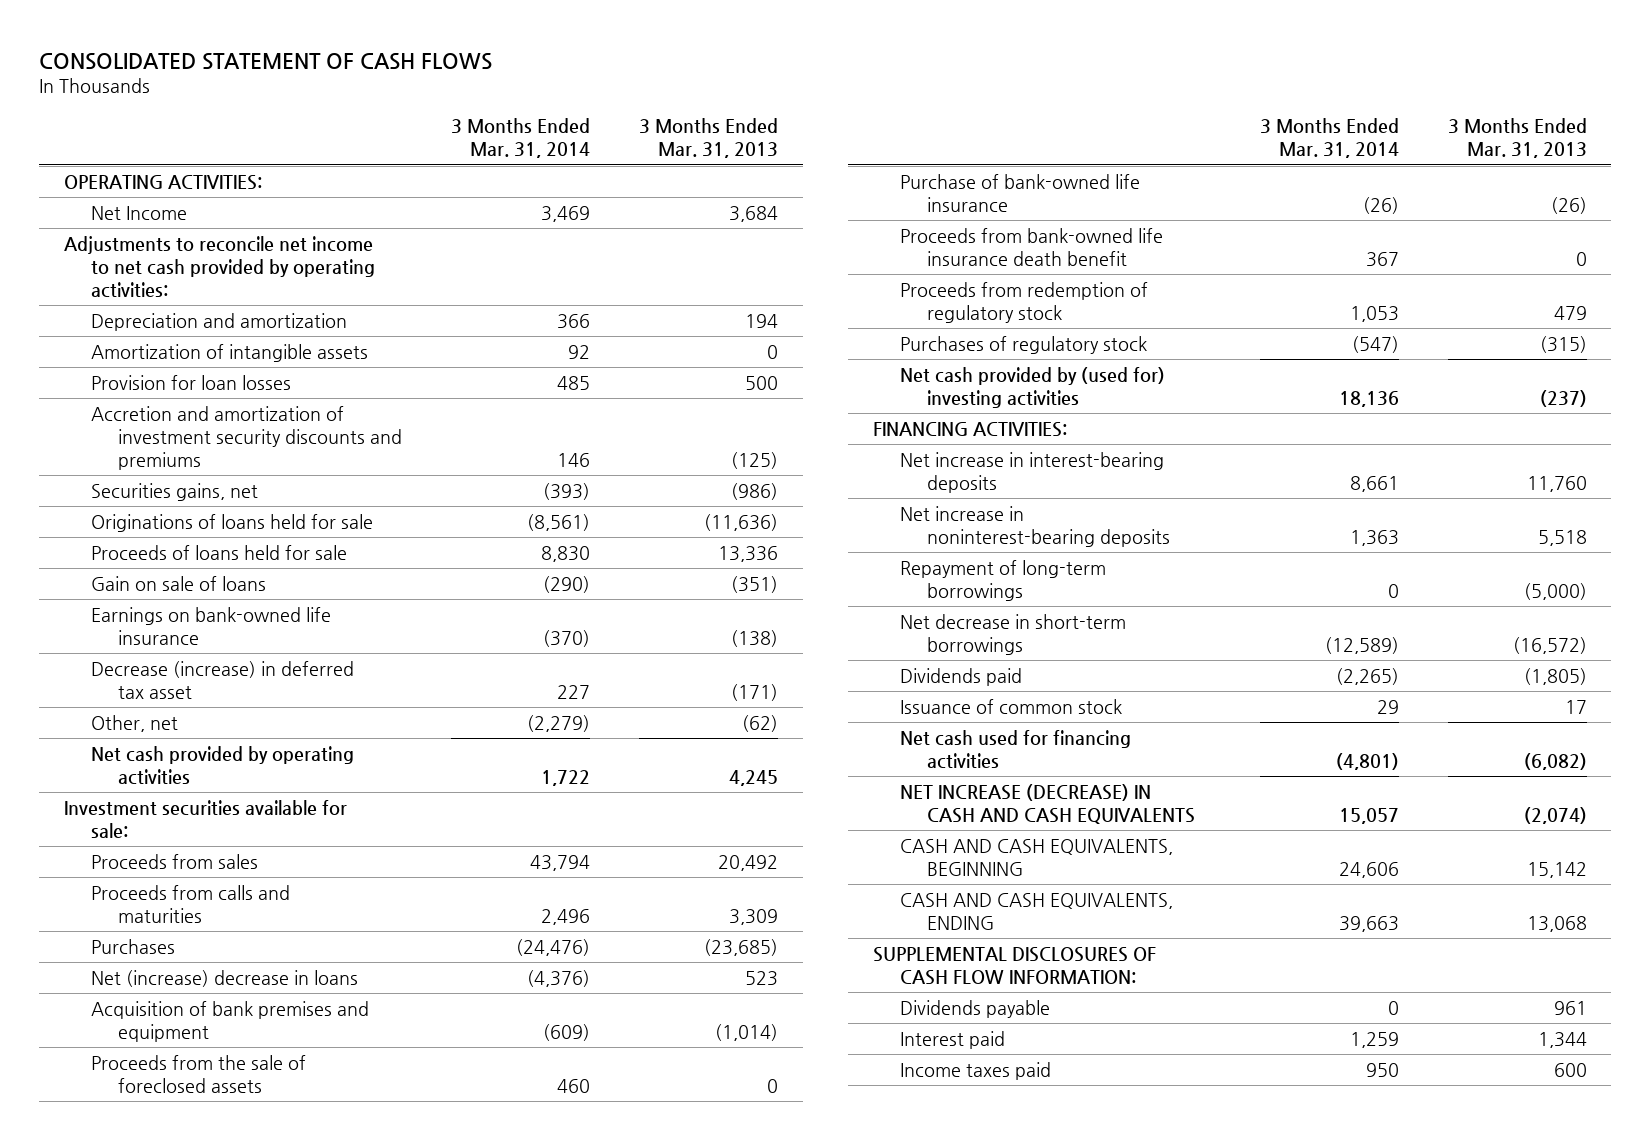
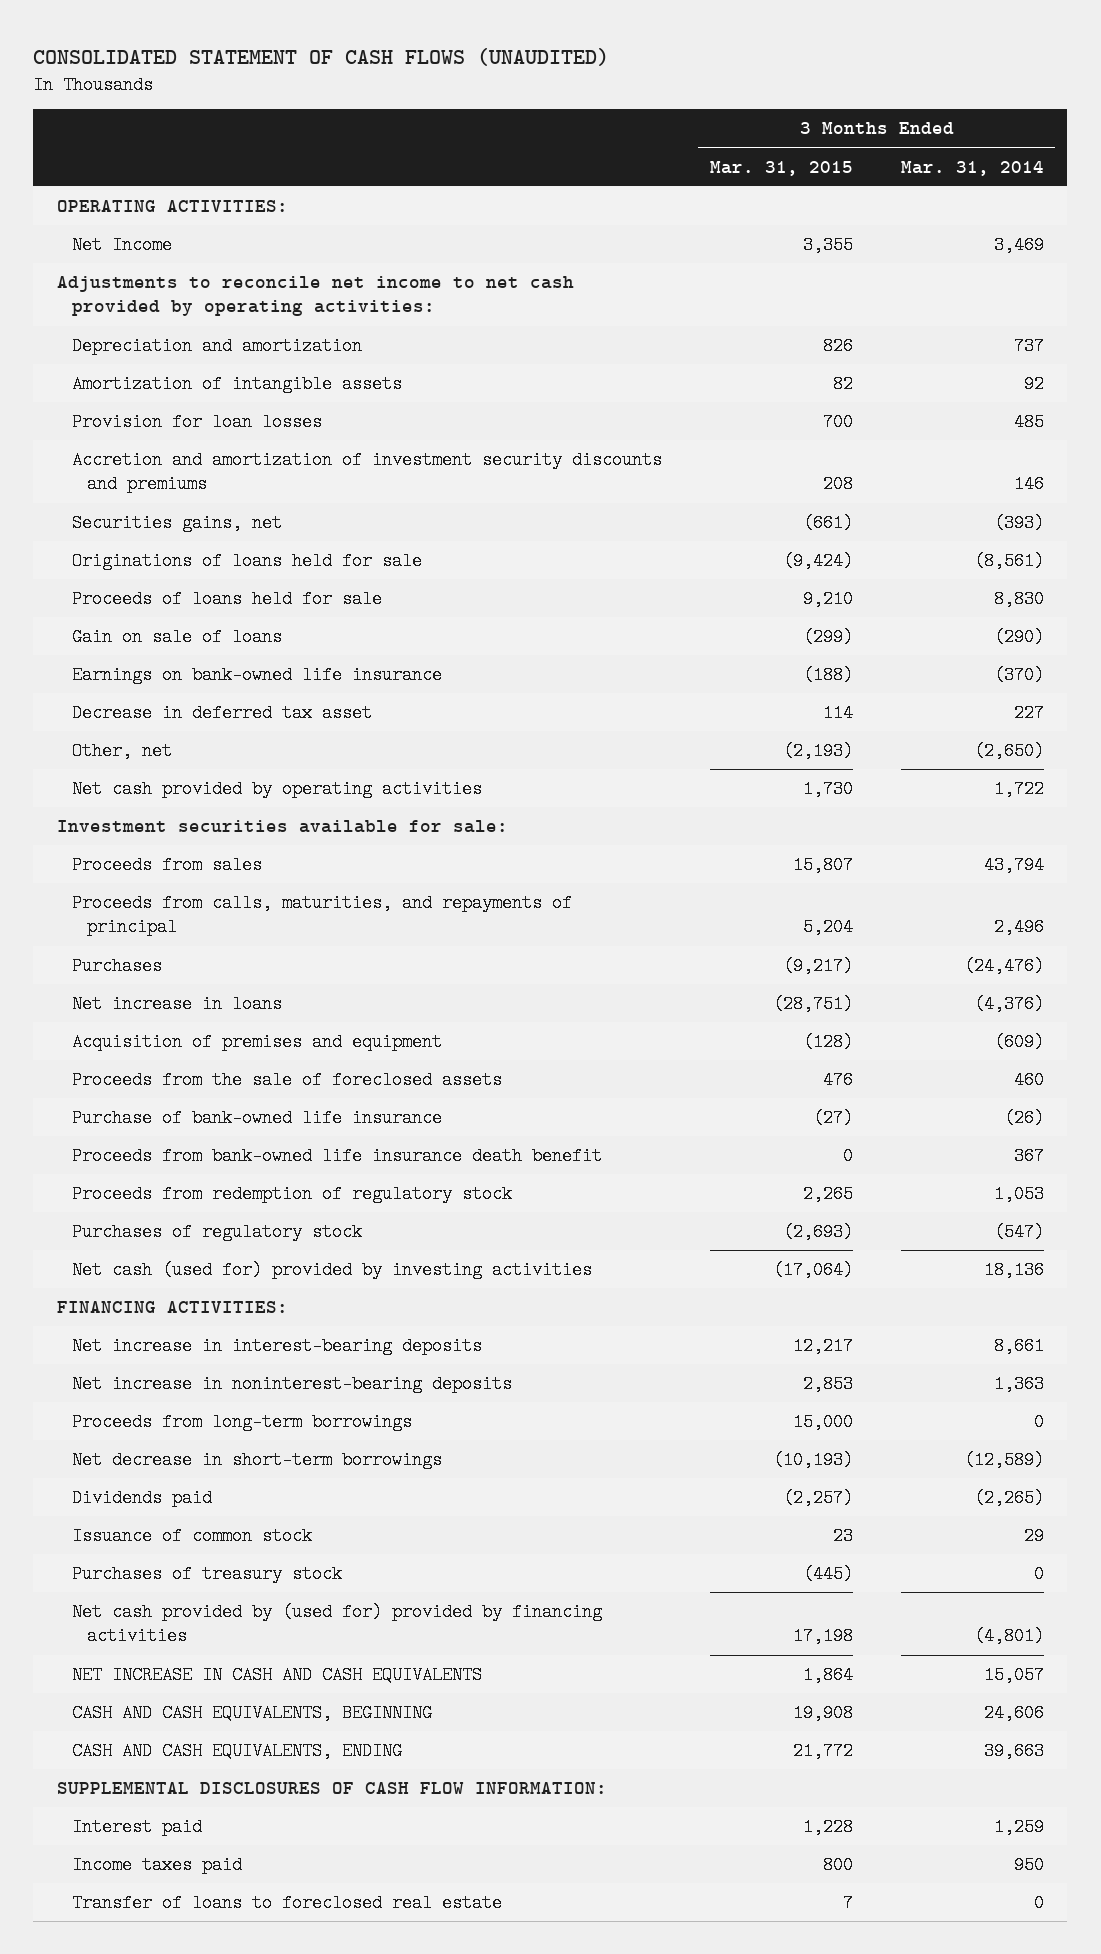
[39,52,493,70] CONSOLIDATED STATEMENT OF CASH FLOWS -> [33,47,610,66] CONSOLIDATED STATEMENT OF CASH FLOWS (UNAUDITED)
[639,118,779,159] 3 Months Ended Mar. 31, 2013 -> none
none -> [709,160,853,176] Mar. 31, 2015
[557,313,591,329] 366 -> [1013,337,1044,356] 737
[91,660,355,699] Decrease (increase) in deferred tax asset -> [72,704,373,723] Decrease in deferred tax asset
[527,714,591,732] (2,279) -> [973,742,1044,761] (2,650)
[91,884,291,923] Proceeds from calls and maturities -> [72,894,573,937] Proceeds from calls, maturities, and repayments of principal
[91,969,359,987] Net (increase) decrease in loans -> [72,995,283,1014] Net increase in loans
[91,1000,370,1042] Acquisition of bank premises and equipment -> [72,1033,443,1052] Acquisition of premises and equipment
[899,366,1165,408] Net cash provided by (used for) investing activities -> [72,1261,593,1280] Net cash (used for) provided by investing activities
[899,559,1106,601] Repayment of long-term borrowings -> none
none -> [72,1413,413,1432] Proceeds from long-term borrowings
none -> [72,1565,343,1584] Purchases of treasury stock
[899,729,1131,769] Net cash used for financing activities -> [72,1603,603,1646] Net cash provided by (used for) provided by financing activities
[899,783,1195,824] NET INCREASE (DECREASE) IN CASH AND CASH EQUIVALENTS -> [72,1666,483,1685] NET INCREASE IN CASH AND CASH EQUIVALENTS
[899,999,1050,1018] Dividends payable -> none
none -> [72,1894,503,1913] Transfer of loans to foreclosed real estate

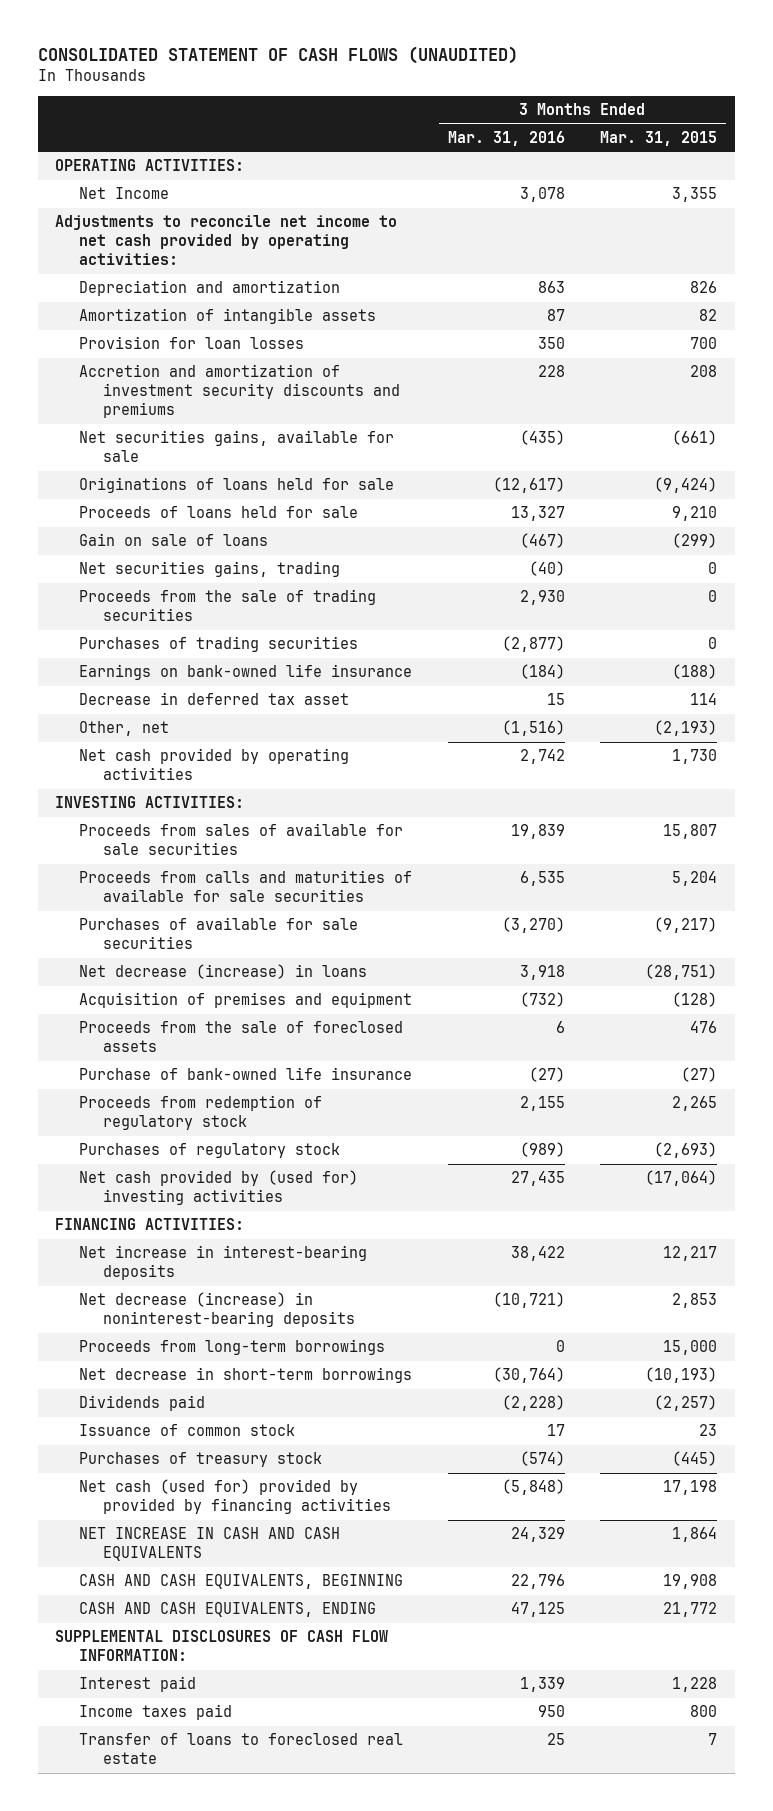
[900,160,1044,176] Mar. 31, 2014 -> none
none -> [447,130,565,146] Mar. 31, 2016
[72,514,283,533] Securities gains, net -> [79,430,395,463] Net securities gains, available for sale
none -> [79,561,341,578] Net securities gains, trading
none -> [79,589,377,622] Proceeds from the sale of trading securities
none -> [79,636,359,653] Purchases of trading securities
[57,820,509,834] Investment securities available for sale: -> none
none -> [55,796,245,809] INVESTING ACTIVITIES:
[72,856,263,875] Proceeds from sales -> [79,823,404,856] Proceeds from sales of available for sale securities
[72,894,573,937] Proceeds from calls, maturities, and repayments of principal -> [79,870,413,903] Proceeds from calls and maturities of available for sale securities
[72,957,163,976] Purchases -> [79,917,359,950] Purchases of available for sale securities
[72,995,283,1014] Net increase in loans -> [79,964,368,980] Net decrease (increase) in loans
[72,1147,603,1166] Proceeds from bank-owned life insurance death benefit -> none
[72,1261,593,1280] Net cash (used for) provided by investing activities -> [79,1170,359,1206] Net cash provided by (used for) investing activities
[72,1375,513,1394] Net increase in noninterest-bearing deposits -> [79,1292,356,1328] Net decrease (increase) in noninterest-bearing deposits
[72,1603,603,1646] Net cash provided by (used for) provided by financing activities -> [79,1479,392,1515] Net cash (used for) provided by provided by financing activities

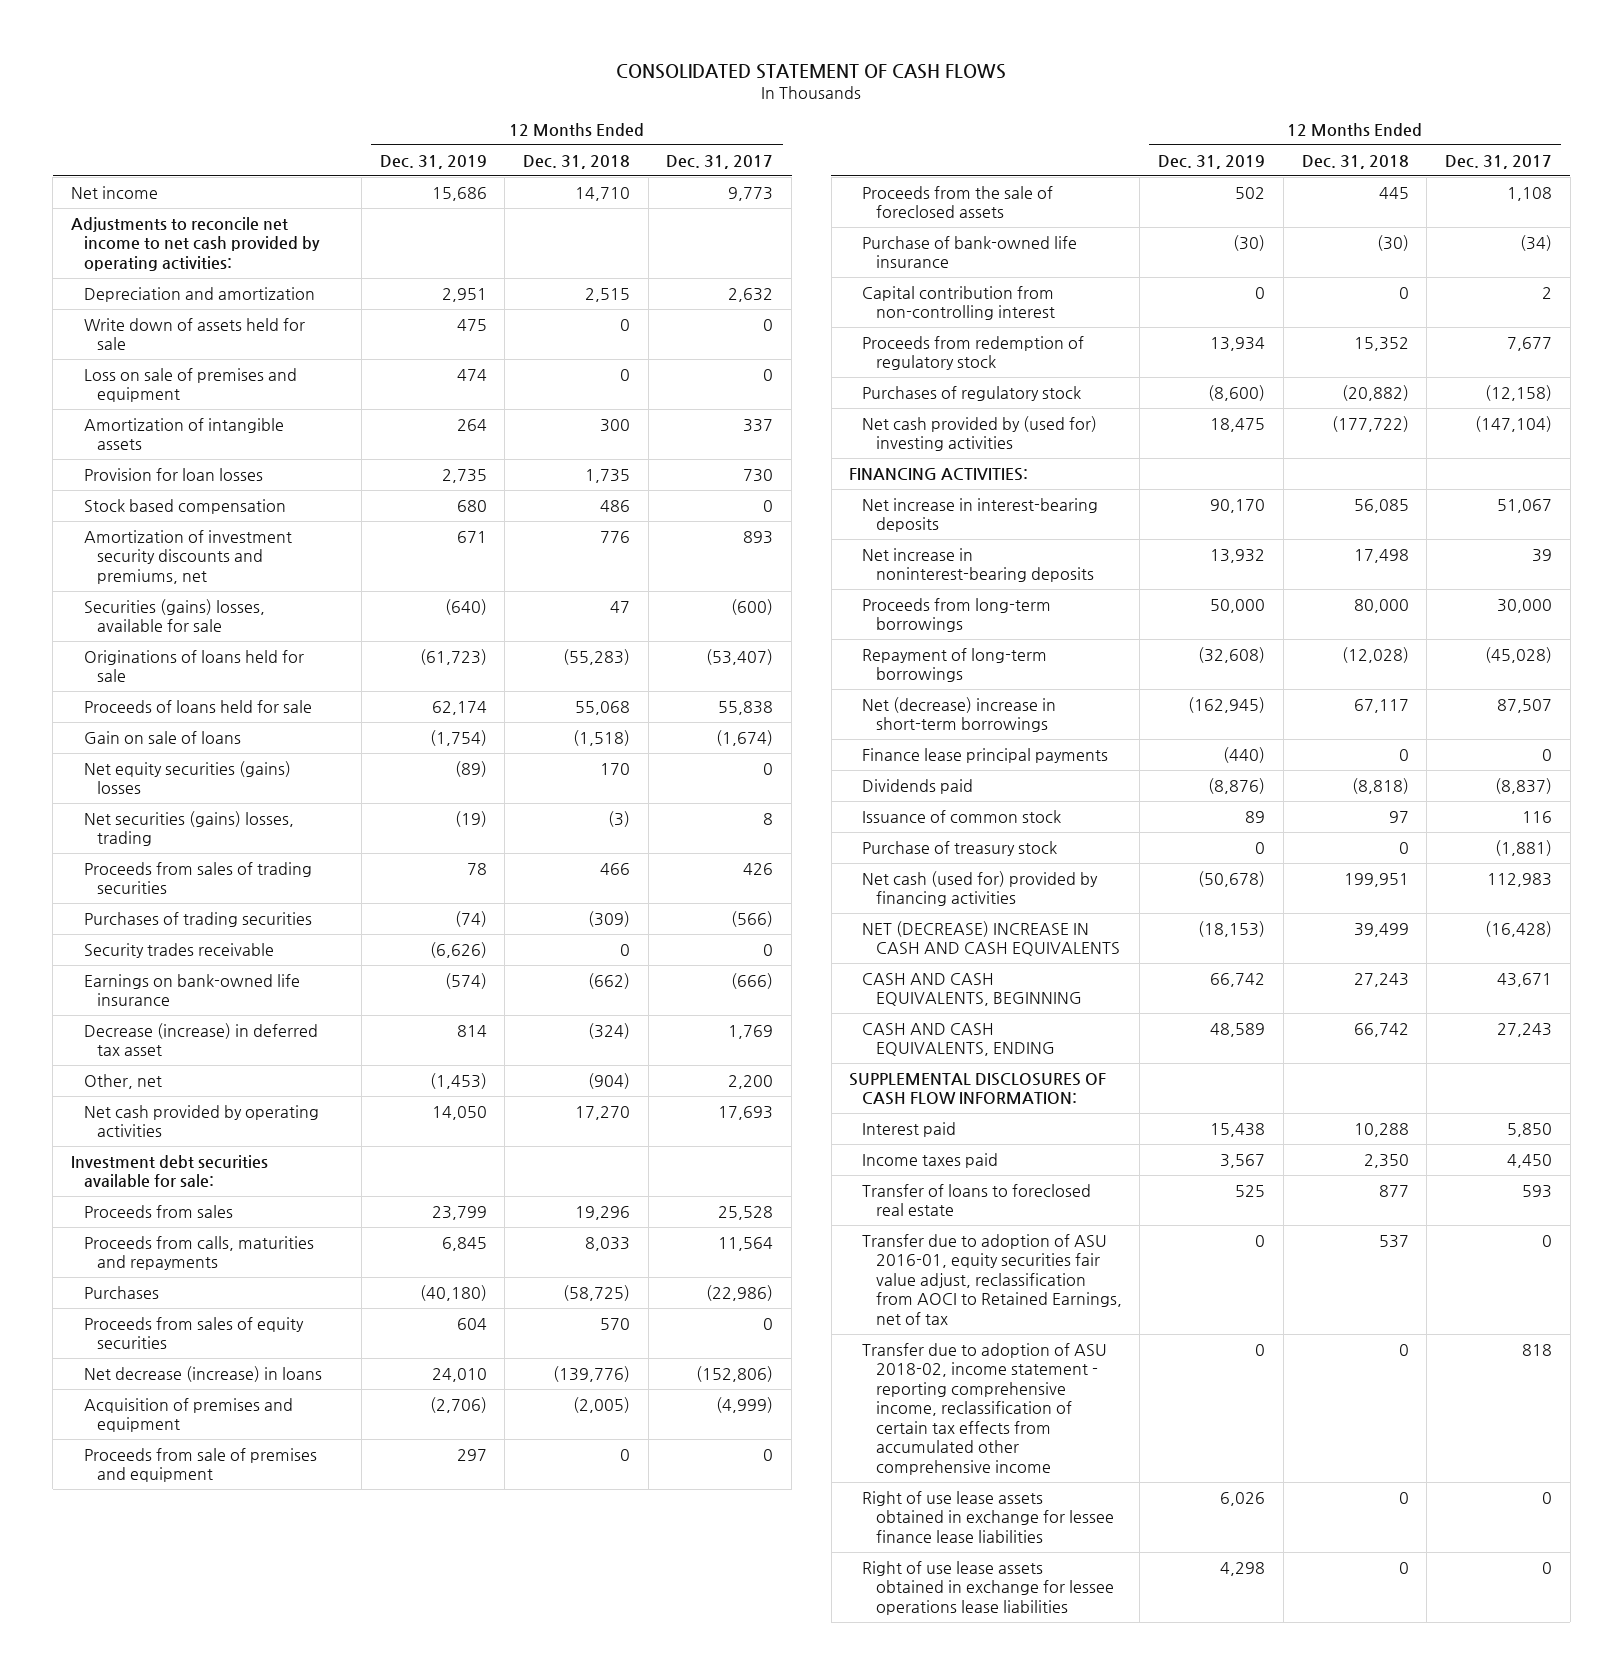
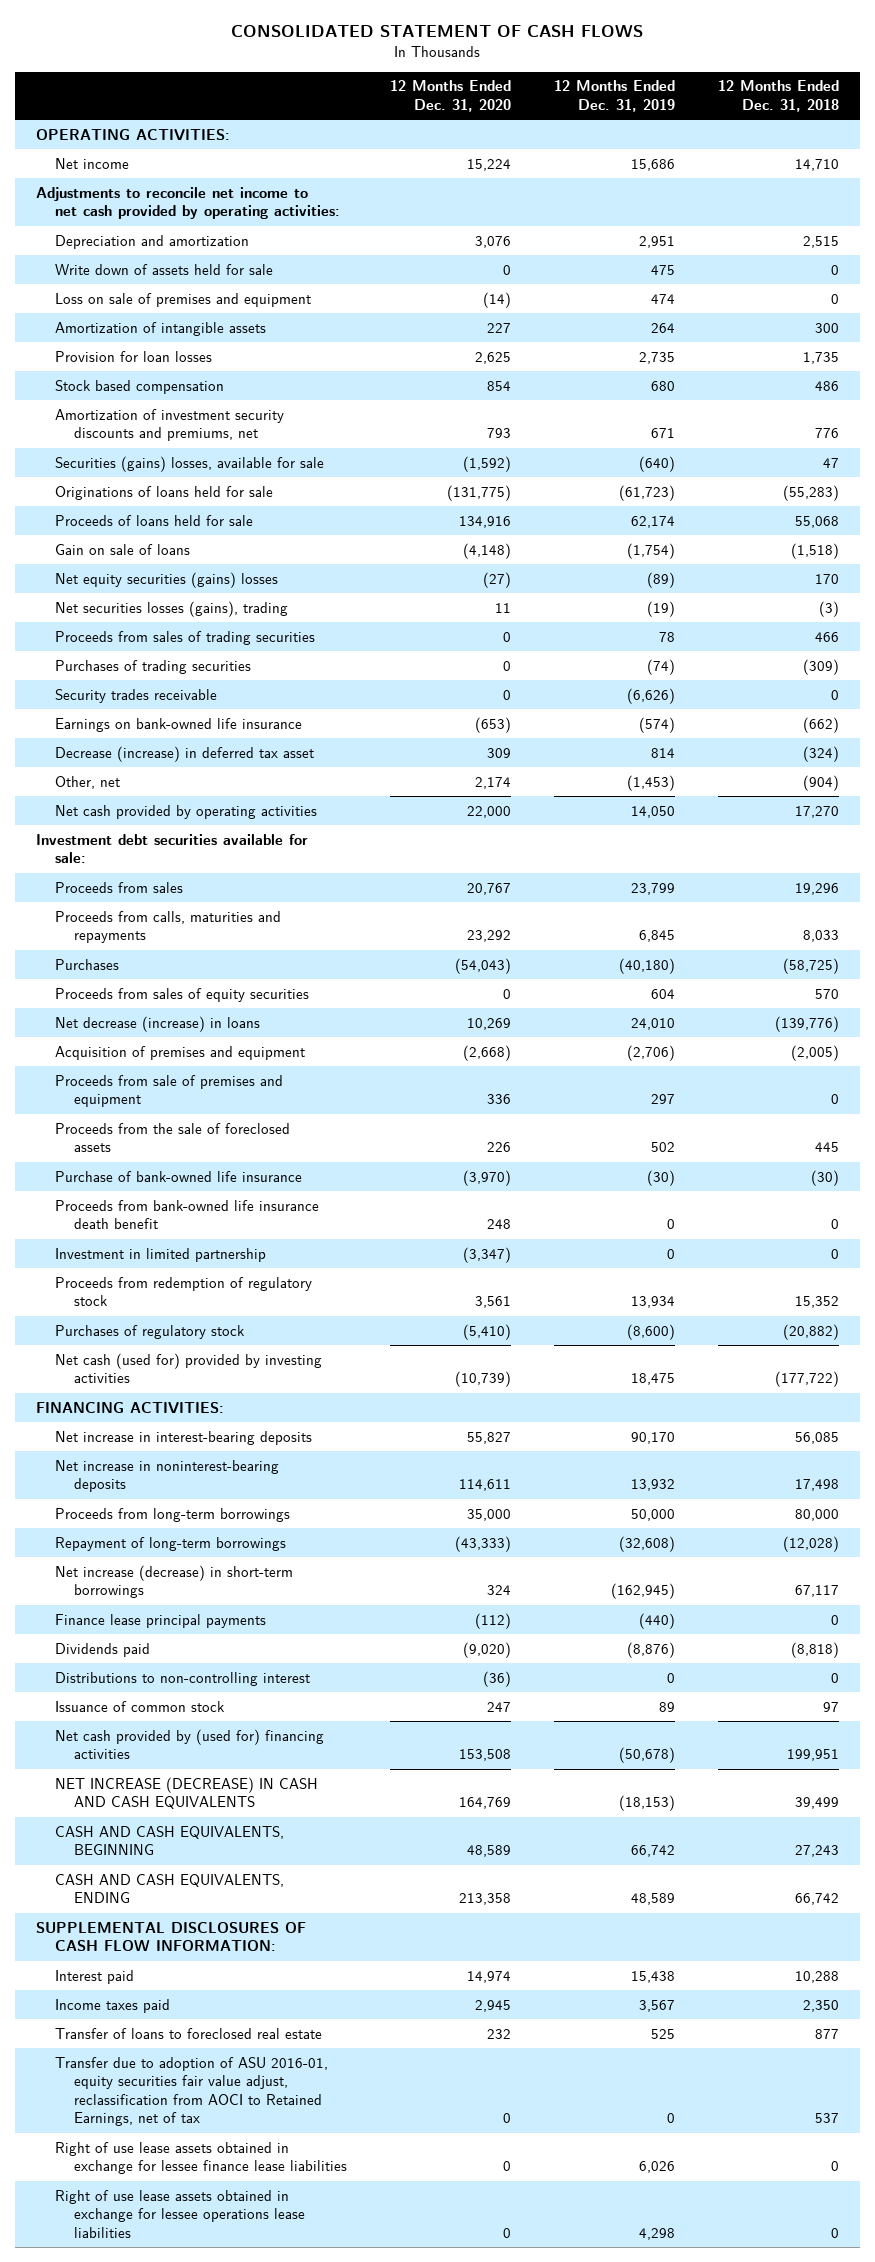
[666,154,774,169] Dec. 31, 2017 -> none
none -> [389,80,511,112] 12 Months Ended Dec. 31, 2020
none -> [36,128,231,141] OPERATING ACTIVITIES:
[83,810,294,847] Net securities (gains) losses, trading -> [55,600,289,617] Net securities losses (gains), trading
[862,285,1055,321] Capital contribution from non-controlling interest -> none
none -> [55,1199,320,1230] Proceeds from bank-owned life insurance death benefit
none -> [55,1247,267,1262] Investment in limited partnership
[862,415,1098,452] Net cash provided by (used for) investing activities -> [55,1352,323,1384] Net cash (used for) provided by investing activities
[862,696,1057,733] Net (decrease) increase in short-term borrowings -> [55,1564,294,1599] Net increase (decrease) in short-term borrowings
none -> [55,1671,311,1686] Distributions to non-controlling interest
[862,840,1058,856] Purchase of treasury stock -> none
[862,870,1099,907] Net cash (used for) provided by financing activities -> [55,1728,325,1760] Net cash provided by (used for) financing activities
[862,920,1120,957] NET (DECREASE) INCREASE IN CASH AND CASH EQUIVALENTS -> [55,1776,319,1810] NET INCREASE (DECREASE) IN CASH AND CASH EQUIVALENTS
[862,1342,1108,1475] Transfer due to adoption of ASU 2018-02, income statement - reporting comprehensive income, reclassification of certain tax effects from accumulated other comprehensive income -> none

